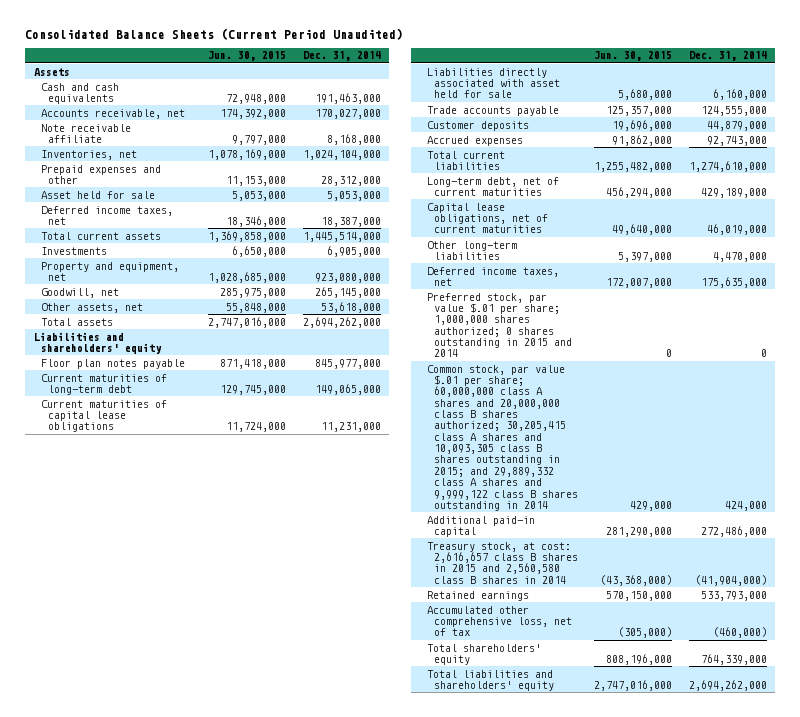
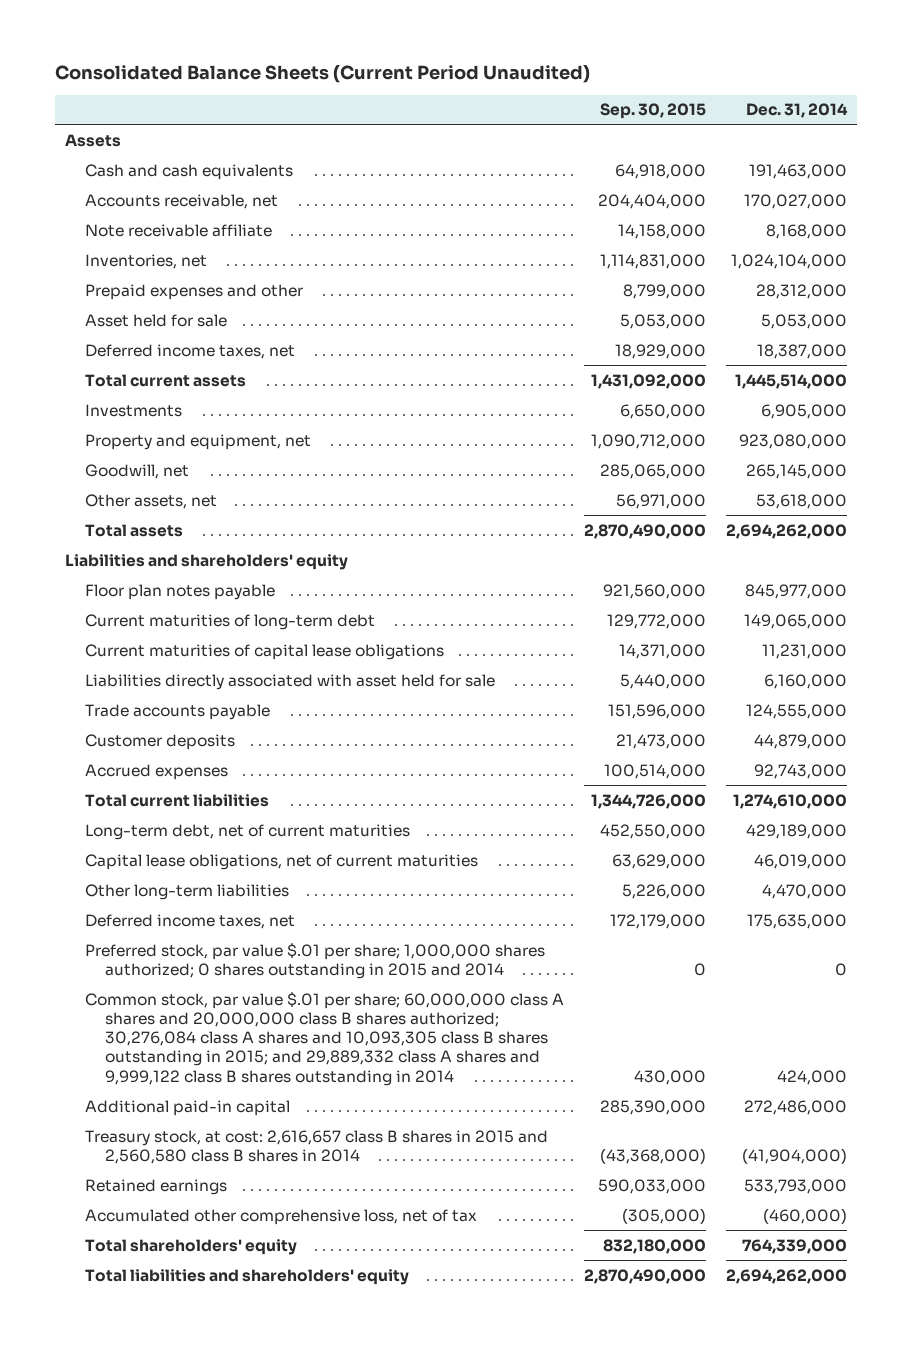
[208,51,287,62] Jun. 30, 2015 -> none
none -> [600,103,707,120] Sep. 30, 2015
[426,364,578,511] Common stock, par value $.01 per share; 60,000,000 class A shares and 20,000,000 class B shares authorized; 30,205,415 class A shares and 10,093,305 class B shares outstanding in 2015; and 29,889,332 class A shares and 9,999,122 class B shares outstanding in 2014 -> [84,991,564,1086] Common stock, par value $.01 per share; 60,000,000 class A shares and 20,000,000 class B shares authorized; 30,276,084 class A shares and 10,093,305 class B shares outstanding in 2015; and 29,889,332 class A shares and 9,999,122 class B shares outstanding in 2014

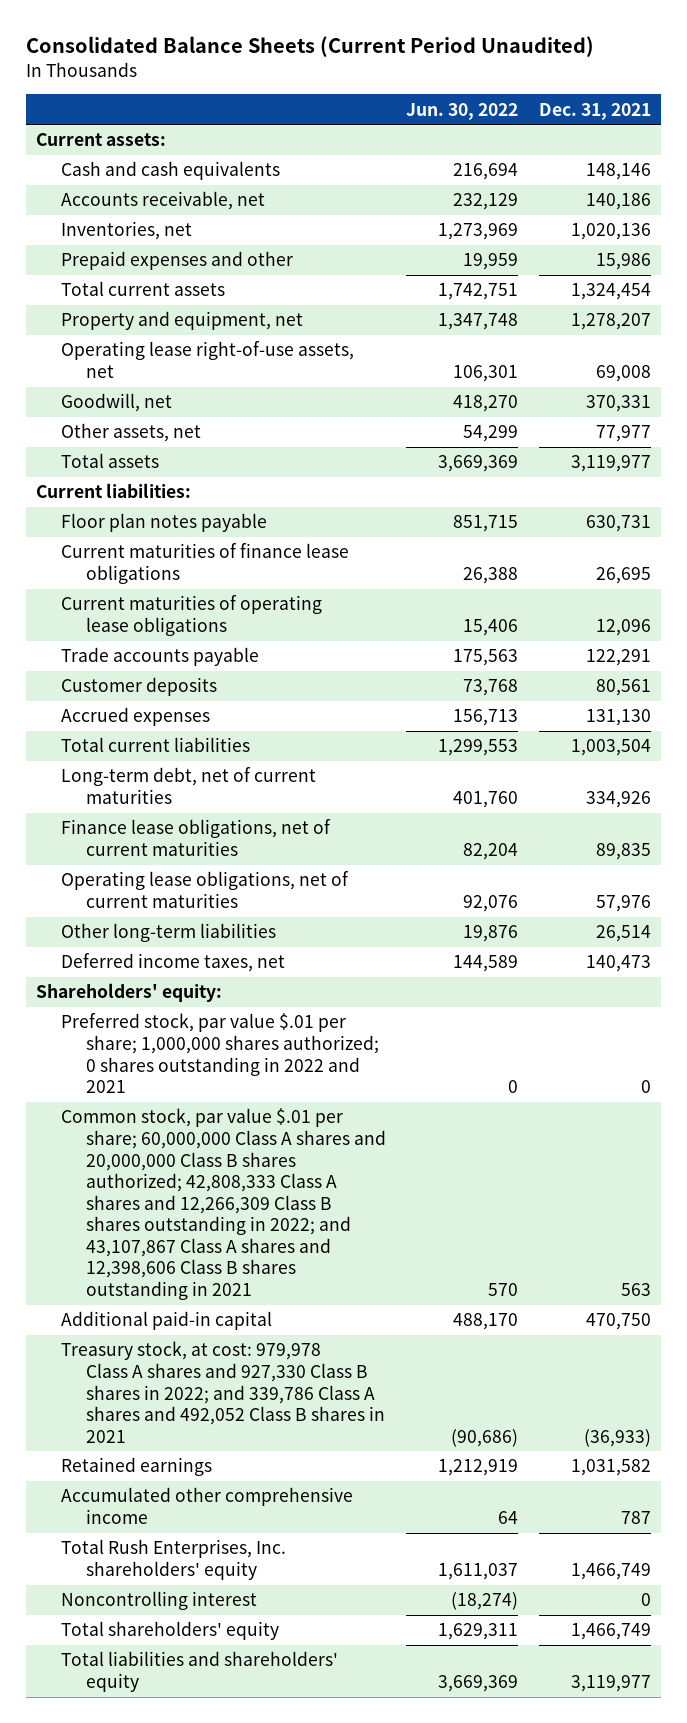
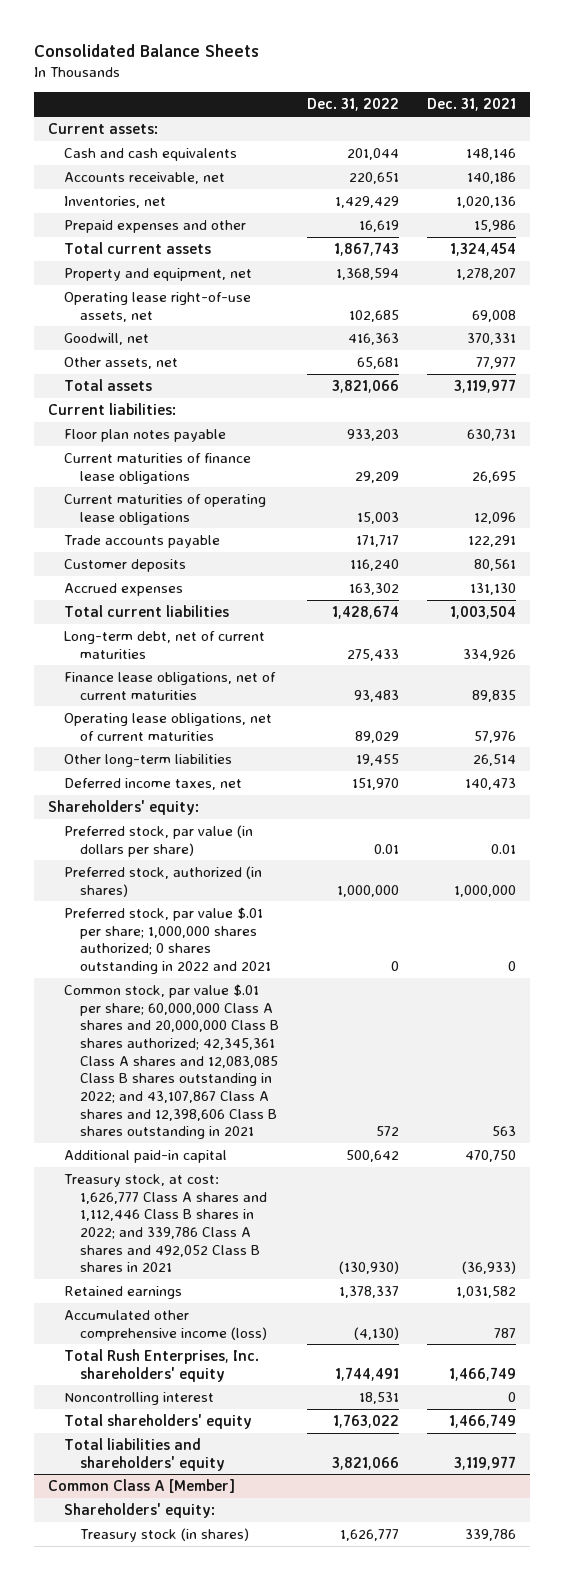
[25,36,594,58] Consolidated Balance Sheets (Current Period Unaudited) -> [33,44,259,58] Consolidated Balance Sheets
[406,102,519,120] Jun. 30, 2022 -> none
none -> [307,98,400,112] Dec. 31, 2022
none -> [64,824,254,857] Preferred stock, par value (in dollars per share)
none -> [64,865,263,897] Preferred stock, authorized (in shares)
[60,1108,386,1300] Common stock, par value $.01 per share; 60,000,000 Class A shares and 20,000,000 Class B shares authorized; 42,808,333 Class A shares and 12,266,309 Class B shares outstanding in 2022; and 43,107,867 Class A shares and 12,398,606 Class B shares outstanding in 2021 -> [64,983,280,1140] Common stock, par value $.01 per share; 60,000,000 Class A shares and 20,000,000 Class B shares authorized; 42,345,361 Class A shares and 12,083,085 Class B shares outstanding in 2022; and 43,107,867 Class A shares and 12,398,606 Class B shares outstanding in 2021
[60,1341,385,1443] Treasury stock, at cost: 979,978 Class A shares and 927,330 Class B shares in 2022; and 339,786 Class A shares and 492,052 Class B shares in 2021 -> [64,1173,268,1273] Treasury stock, at cost: 1,626,777 Class A shares and 1,112,446 Class B shares in 2022; and 339,786 Class A shares and 492,052 Class B shares in 2021
[60,1487,353,1525] Accumulated other comprehensive income -> [64,1309,268,1341] Accumulated other comprehensive income (loss)
none -> [47,1478,235,1493] Common Class A [Member]
none -> [64,1502,216,1518] Shareholders' equity:
none -> [80,1527,250,1542] Treasury stock (in shares)

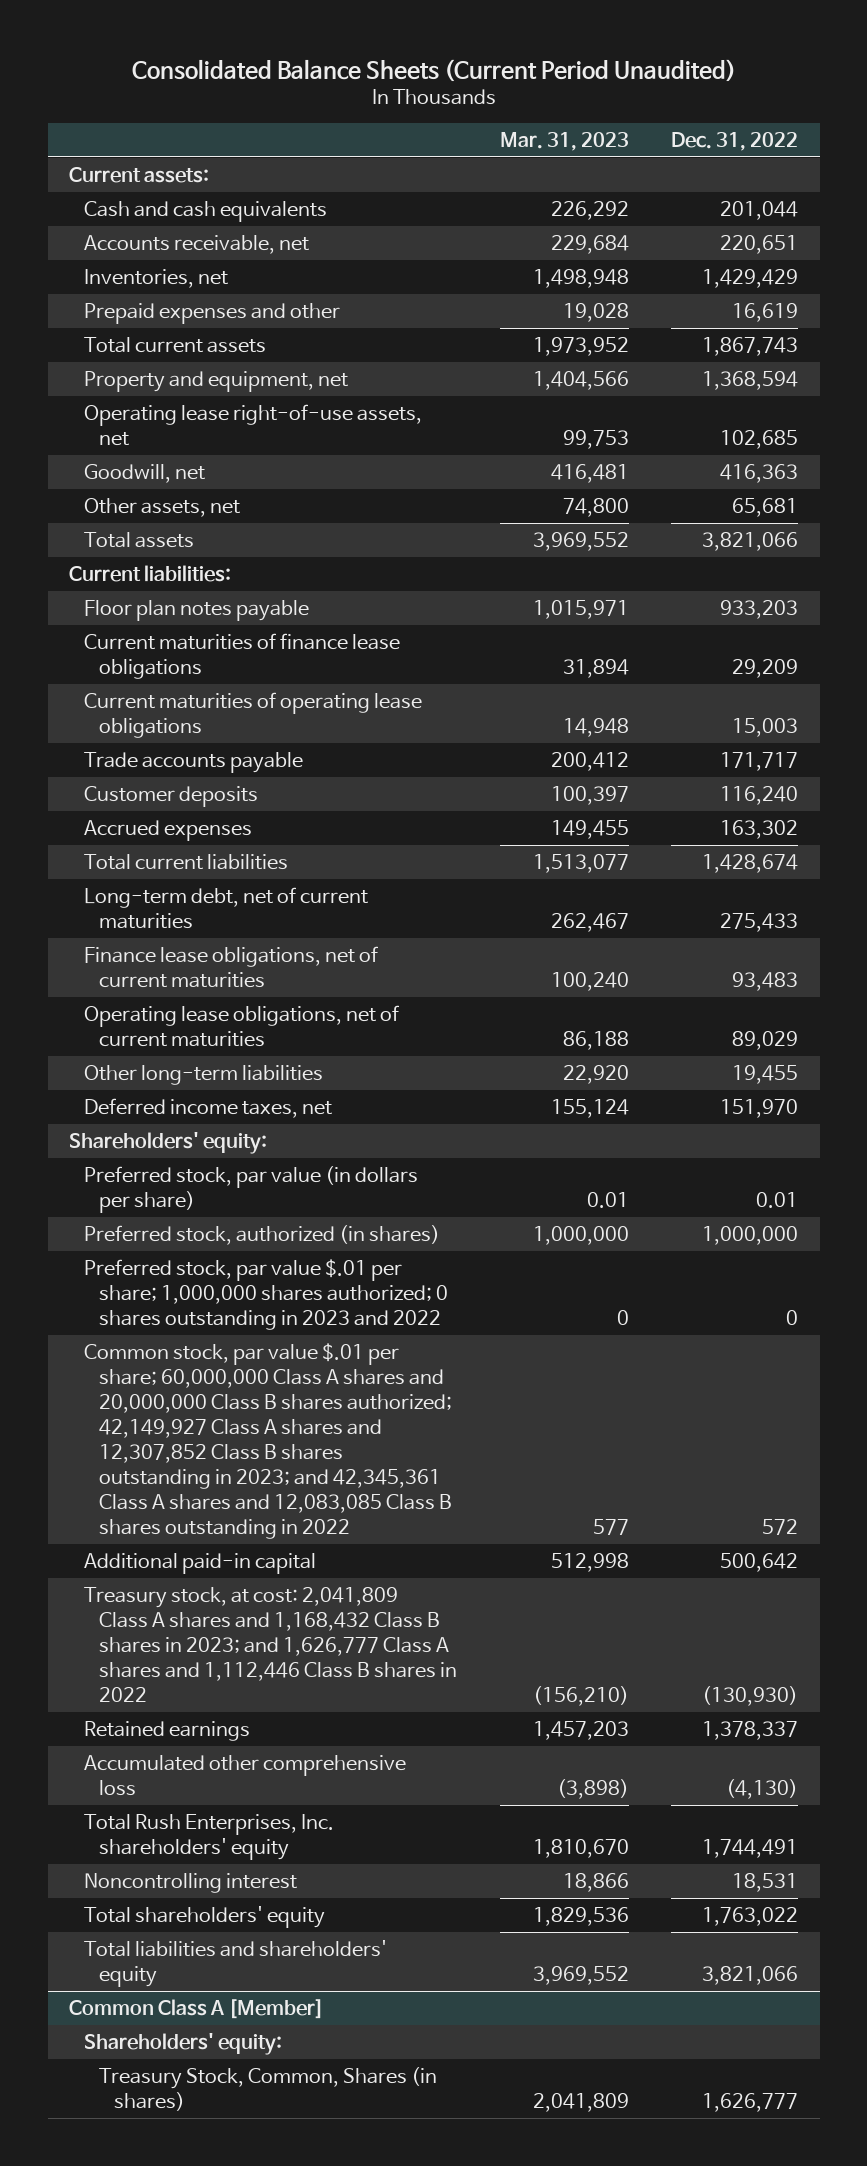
[33,44,259,58] Consolidated Balance Sheets -> [131,58,736,82] Consolidated Balance Sheets (Current Period Unaudited)
[427,98,517,112] Dec. 31, 2021 -> none
none -> [499,132,629,152] Mar. 31, 2023
[64,906,272,974] Preferred stock, par value $.01 per share; 1,000,000 shares authorized; 0 shares outstanding in 2022 and 2021 -> [84,1258,449,1331] Preferred stock, par value $.01 per share; 1,000,000 shares authorized; 0 shares outstanding in 2023 and 2022
[64,983,280,1140] Common stock, par value $.01 per share; 60,000,000 Class A shares and 20,000,000 Class B shares authorized; 42,345,361 Class A shares and 12,083,085 Class B shares outstanding in 2022; and 43,107,867 Class A shares and 12,398,606 Class B shares outstanding in 2021 -> [84,1342,453,1540] Common stock, par value $.01 per share; 60,000,000 Class A shares and 20,000,000 Class B shares authorized; 42,149,927 Class A shares and 12,307,852 Class B shares outstanding in 2023; and 42,345,361 Class A shares and 12,083,085 Class B shares outstanding in 2022
[64,1173,268,1273] Treasury stock, at cost: 1,626,777 Class A shares and 1,112,446 Class B shares in 2022; and 339,786 Class A shares and 492,052 Class B shares in 2021 -> [84,1586,458,1703] Treasury stock, at cost: 2,041,809 Class A shares and 1,168,432 Class B shares in 2023; and 1,626,777 Class A shares and 1,112,446 Class B shares in 2022
[64,1309,268,1341] Accumulated other comprehensive income (loss) -> [84,1754,407,1796] Accumulated other comprehensive loss
[80,1527,250,1542] Treasury stock (in shares) -> [99,2066,438,2111] Treasury Stock, Common, Shares (in shares)

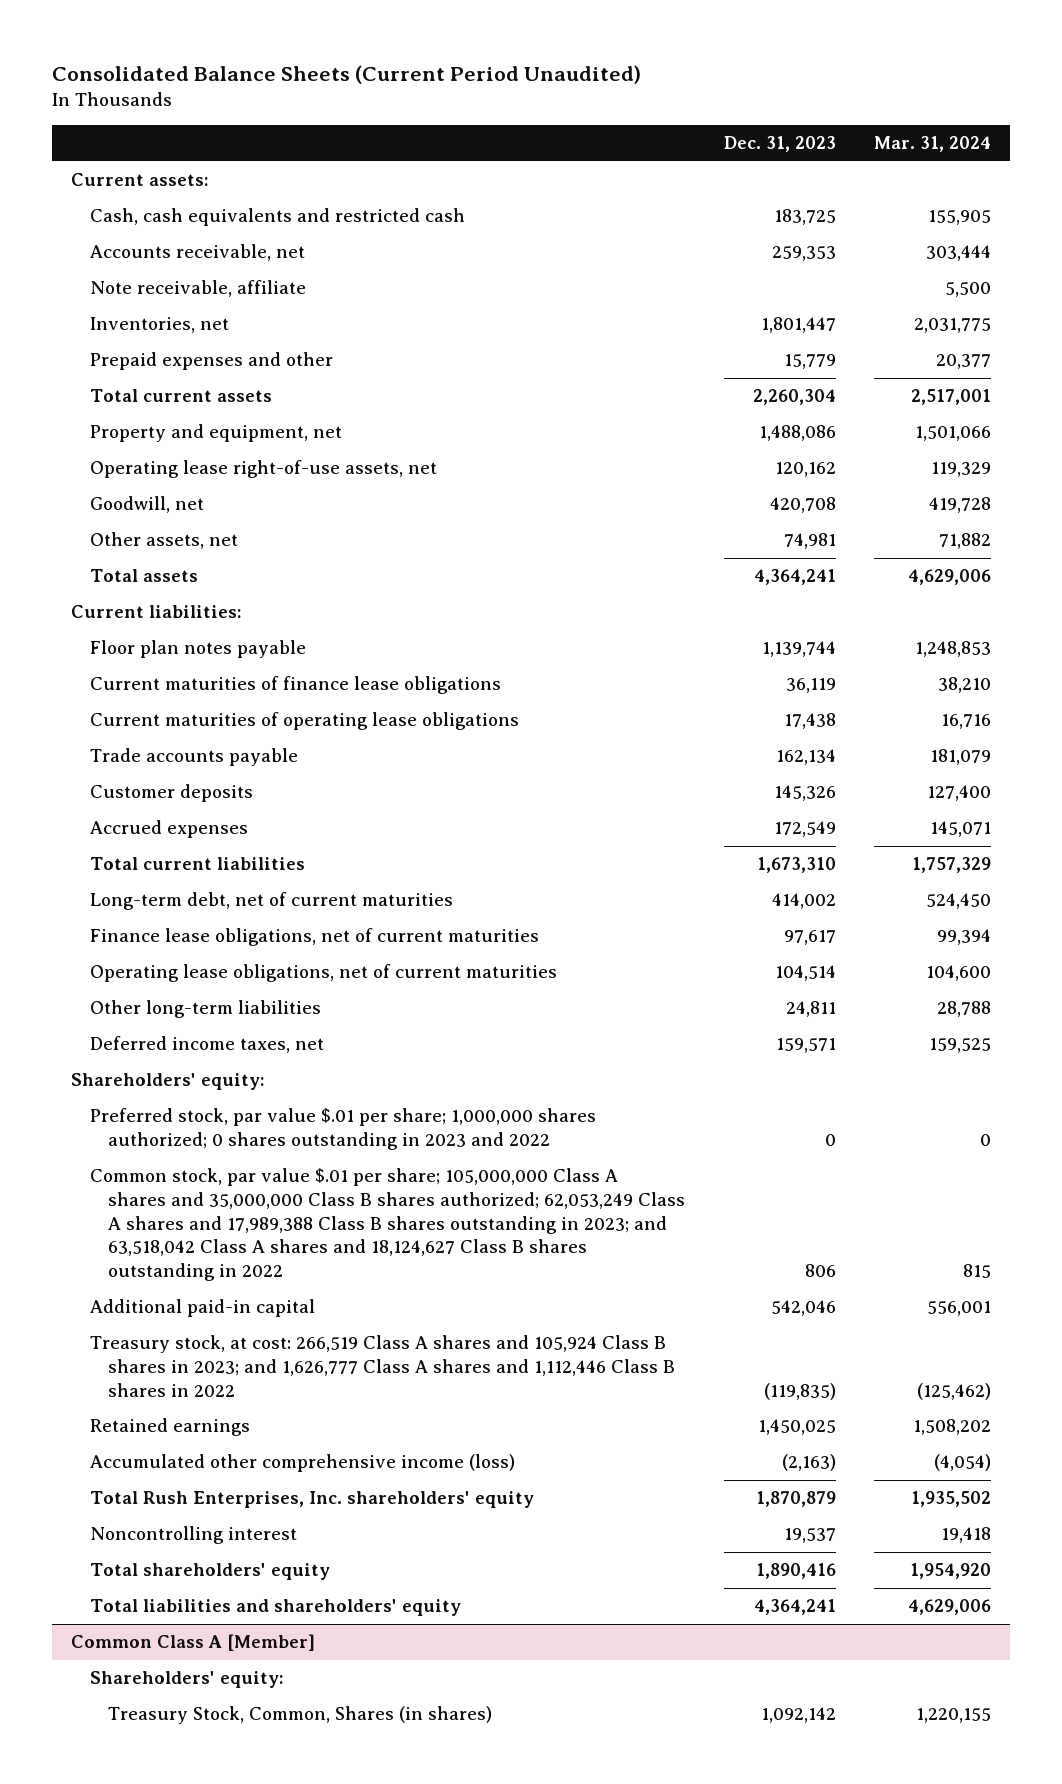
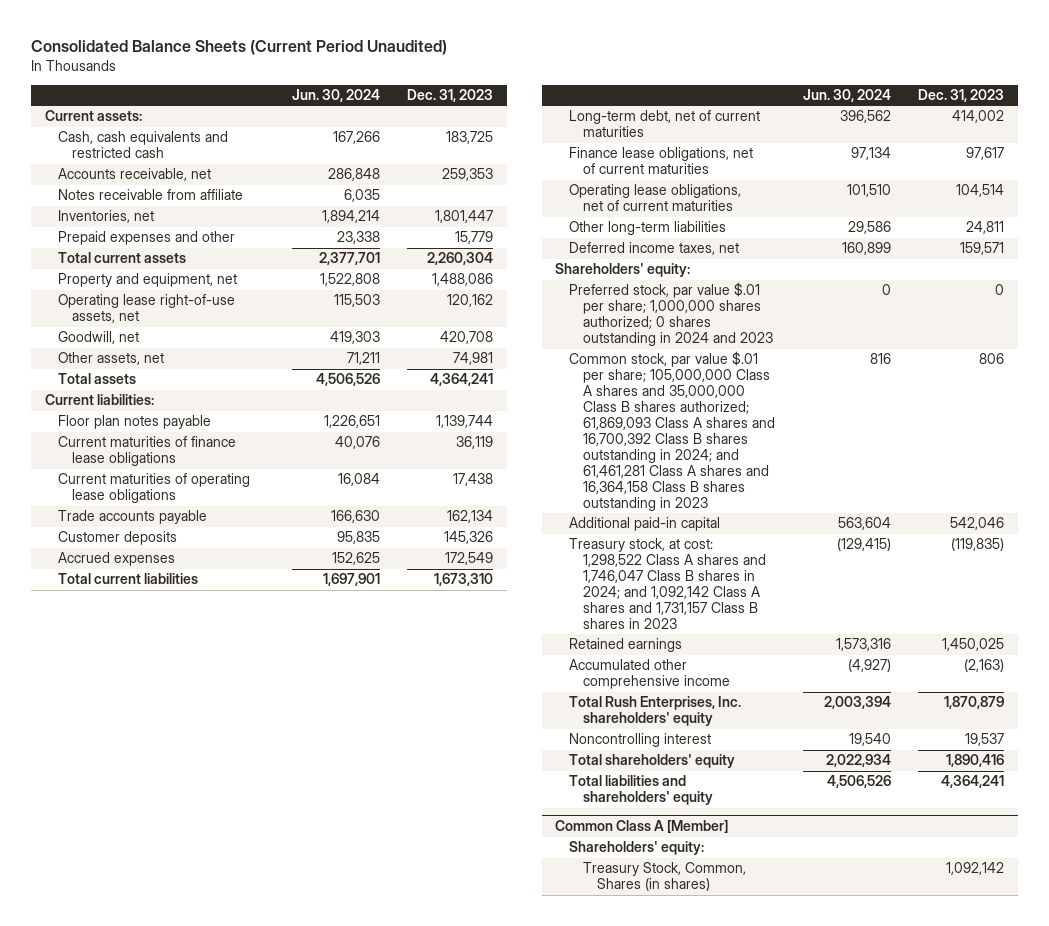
[873,136,991,153] Mar. 31, 2024 -> none
none -> [291,89,380,103] Jun. 30, 2024
[89,280,306,298] Note receivable, affiliate -> [58,189,244,201] Notes receivable from affiliate
[89,1108,596,1151] Preferred stock, par value $.01 per share; 1,000,000 shares authorized; 0 shares outstanding in 2023 and 2022 -> [569,282,773,347] Preferred stock, par value $.01 per share; 1,000,000 shares authorized; 0 shares outstanding in 2024 and 2023
[89,1168,686,1282] Common stock, par value $.01 per share; 105,000,000 Class A shares and 35,000,000 Class B shares authorized; 62,053,249 Class A shares and 17,989,388 Class B shares outstanding in 2023; and 63,518,042 Class A shares and 18,124,627 Class B shares outstanding in 2022 -> [569,351,775,511] Common stock, par value $.01 per share; 105,000,000 Class A shares and 35,000,000 Class B shares authorized; 61,869,093 Class A shares and 16,700,392 Class B shares outstanding in 2024; and 61,461,281 Class A shares and 16,364,158 Class B shares outstanding in 2023
[89,1335,676,1397] Treasury stock, at cost: 266,519 Class A shares and 105,924 Class B shares in 2023; and 1,626,777 Class A shares and 1,112,446 Class B shares in 2022 -> [569,538,766,629] Treasury stock, at cost: 1,298,522 Class A shares and 1,746,047 Class B shares in 2024; and 1,092,142 Class A shares and 1,731,157 Class B shares in 2023
[89,1454,515,1473] Accumulated other comprehensive income (loss) -> [569,659,730,690] Accumulated other comprehensive income

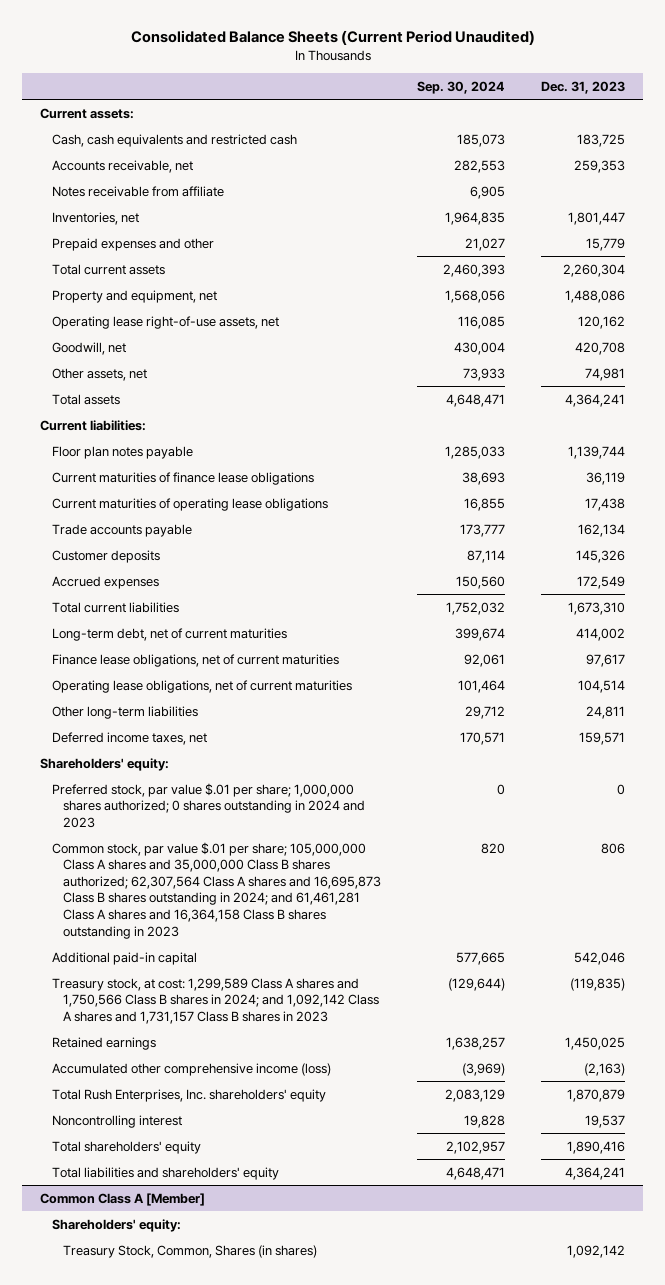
[291,89,380,103] Jun. 30, 2024 -> none
none -> [417,80,506,94] Sep. 30, 2024
[569,351,775,511] Common stock, par value $.01 per share; 105,000,000 Class A shares and 35,000,000 Class B shares authorized; 61,869,093 Class A shares and 16,700,392 Class B shares outstanding in 2024; and 61,461,281 Class A shares and 16,364,158 Class B shares outstanding in 2023 -> [51,841,382,939] Common stock, par value $.01 per share; 105,000,000 Class A shares and 35,000,000 Class B shares authorized; 62,307,564 Class A shares and 16,695,873 Class B shares outstanding in 2024; and 61,461,281 Class A shares and 16,364,158 Class B shares outstanding in 2023
[569,538,766,629] Treasury stock, at cost: 1,298,522 Class A shares and 1,746,047 Class B shares in 2024; and 1,092,142 Class A shares and 1,731,157 Class B shares in 2023 -> [51,977,380,1024] Treasury stock, at cost: 1,299,589 Class A shares and 1,750,566 Class B shares in 2024; and 1,092,142 Class A shares and 1,731,157 Class B shares in 2023
[569,659,730,690] Accumulated other comprehensive income -> [51,1062,331,1076] Accumulated other comprehensive income (loss)

